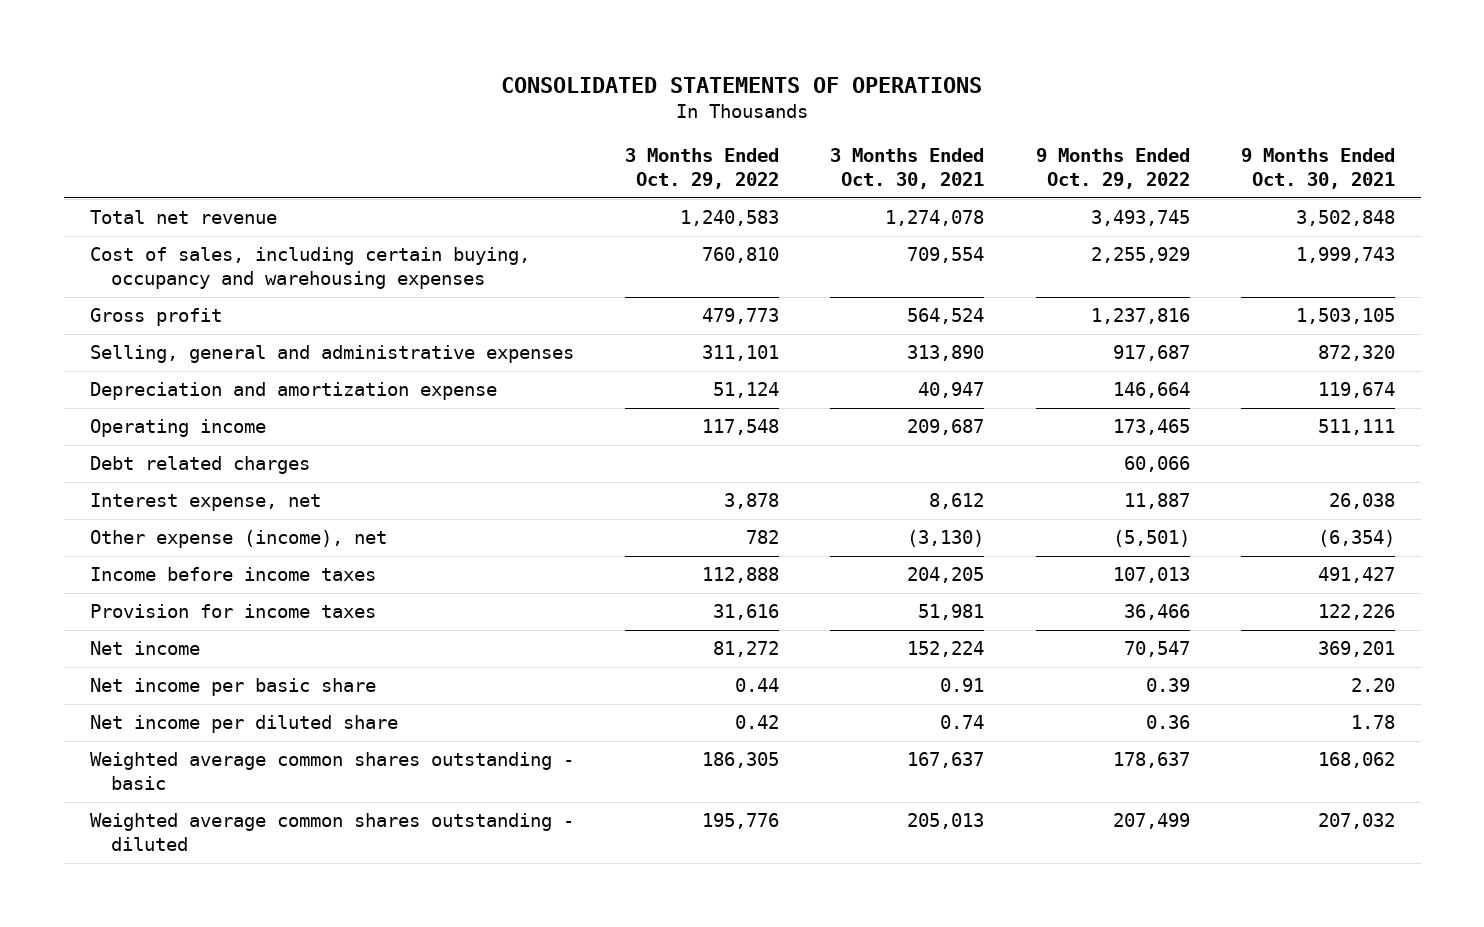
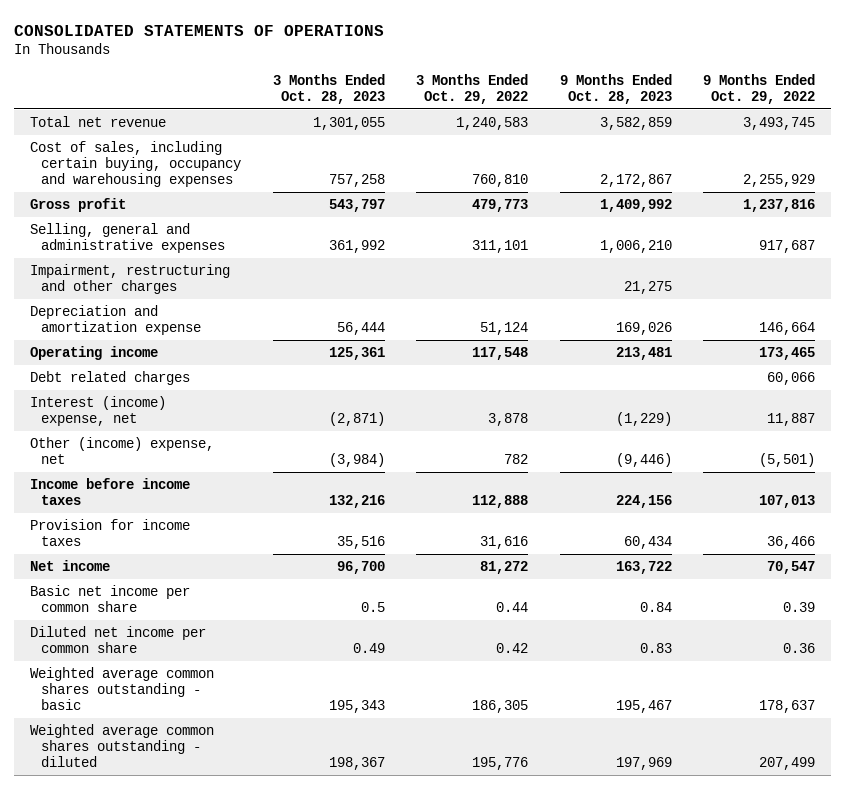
[830,147,985,189] 3 Months Ended Oct. 30, 2021 -> none
[1240,147,1395,189] 9 Months Ended Oct. 30, 2021 -> none
none -> [272,74,385,105] 3 Months Ended Oct. 28, 2023
none -> [559,74,672,105] 9 Months Ended Oct. 28, 2023
none -> [29,263,230,294] Impairment, restructuring and other charges
[89,493,321,512] Interest expense, net -> [29,395,166,426] Interest (income) expense, net
[89,530,387,549] Other expense (income), net -> [29,436,214,464] Other (income) expense, net
[89,678,376,697] Net income per basic share -> [29,584,190,612] Basic net income per common share
[89,715,398,734] Net income per diluted share -> [29,625,206,653] Diluted net income per common share

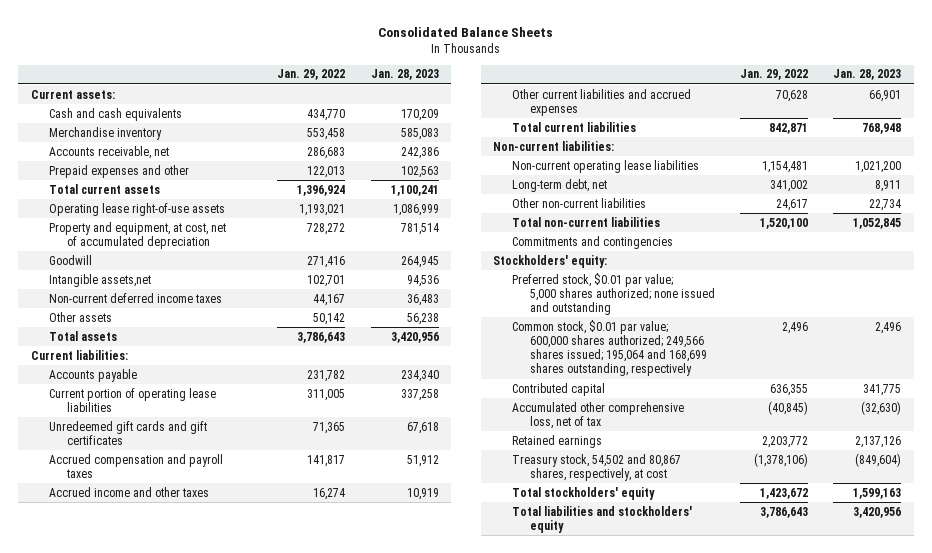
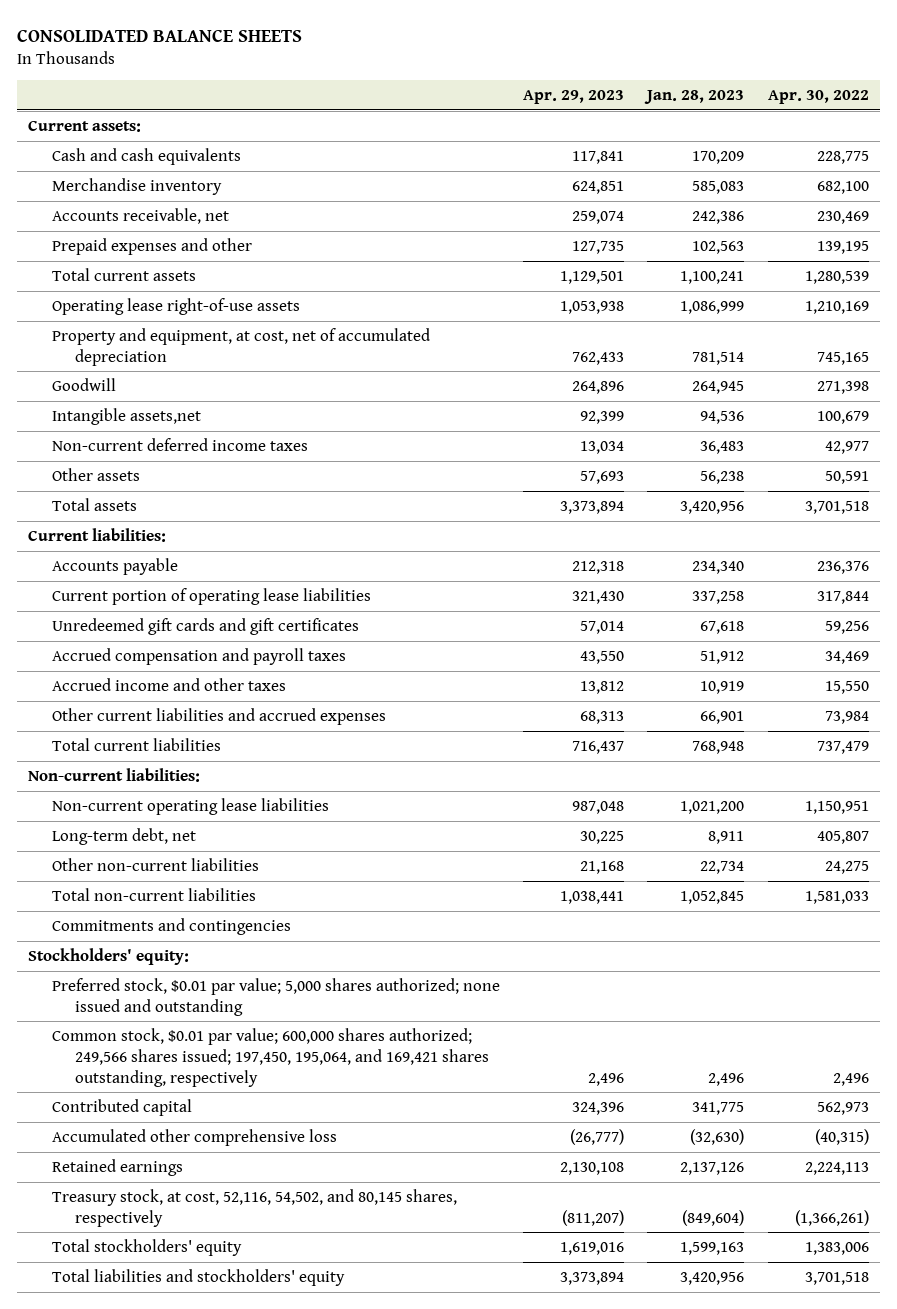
[378,26,554,37] Consolidated Balance Sheets -> [16,29,302,43] CONSOLIDATED BALANCE SHEETS
[277,69,346,81] Jan. 29, 2022 -> none
none -> [523,90,625,105] Apr. 29, 2023
none -> [767,90,869,105] Apr. 30, 2022
[511,319,707,377] Common stock, $0.01 par value; 600,000 shares authorized; 249,566 shares issued; 195,064 and 168,699 shares outstanding, respectively -> [51,1027,490,1087] Common stock, $0.01 par value; 600,000 shares authorized; 249,566 shares issued; 197,450, 195,064, and 169,421 shares outstanding, respectively
[511,401,684,429] Accumulated other comprehensive loss, net of tax -> [51,1128,337,1146] Accumulated other comprehensive loss
[511,453,681,481] Treasury stock, 54,502 and 80,867 shares, respectively, at cost -> [51,1188,457,1227] Treasury stock, at cost, 52,116, 54,502, and 80,145 shares, respectively

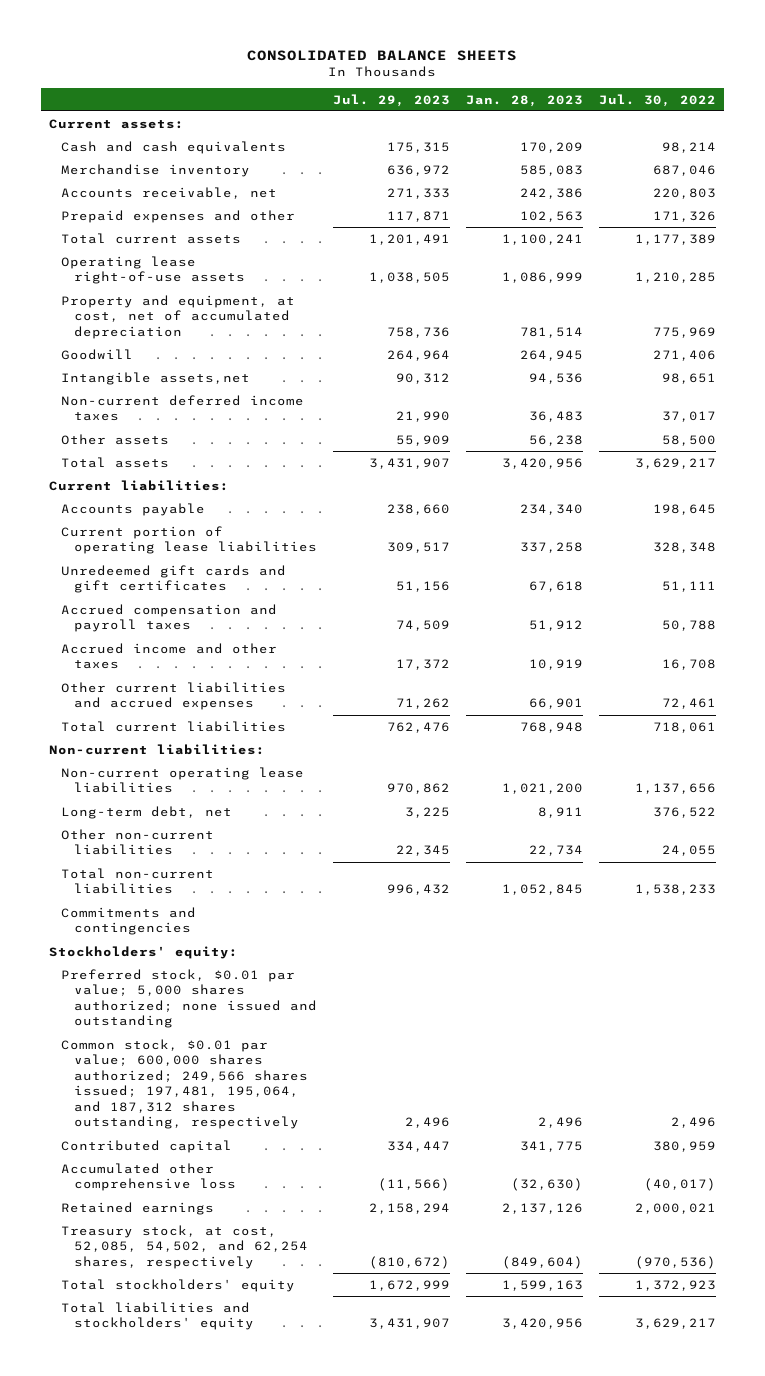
[523,90,625,105] Apr. 29, 2023 -> none
[767,90,869,105] Apr. 30, 2022 -> none
none -> [332,93,450,107] Jul. 29, 2023
none -> [598,93,716,107] Jul. 30, 2022
[51,1027,490,1087] Common stock, $0.01 par value; 600,000 shares authorized; 249,566 shares issued; 197,450, 195,064, and 169,421 shares outstanding, respectively -> [61,1038,308,1130] Common stock, $0.01 par value; 600,000 shares authorized; 249,566 shares issued; 197,481, 195,064, and 187,312 shares outstanding, respectively
[51,1188,457,1227] Treasury stock, at cost, 52,116, 54,502, and 80,145 shares, respectively -> [61,1224,308,1269] Treasury stock, at cost, 52,085, 54,502, and 62,254 shares, respectively

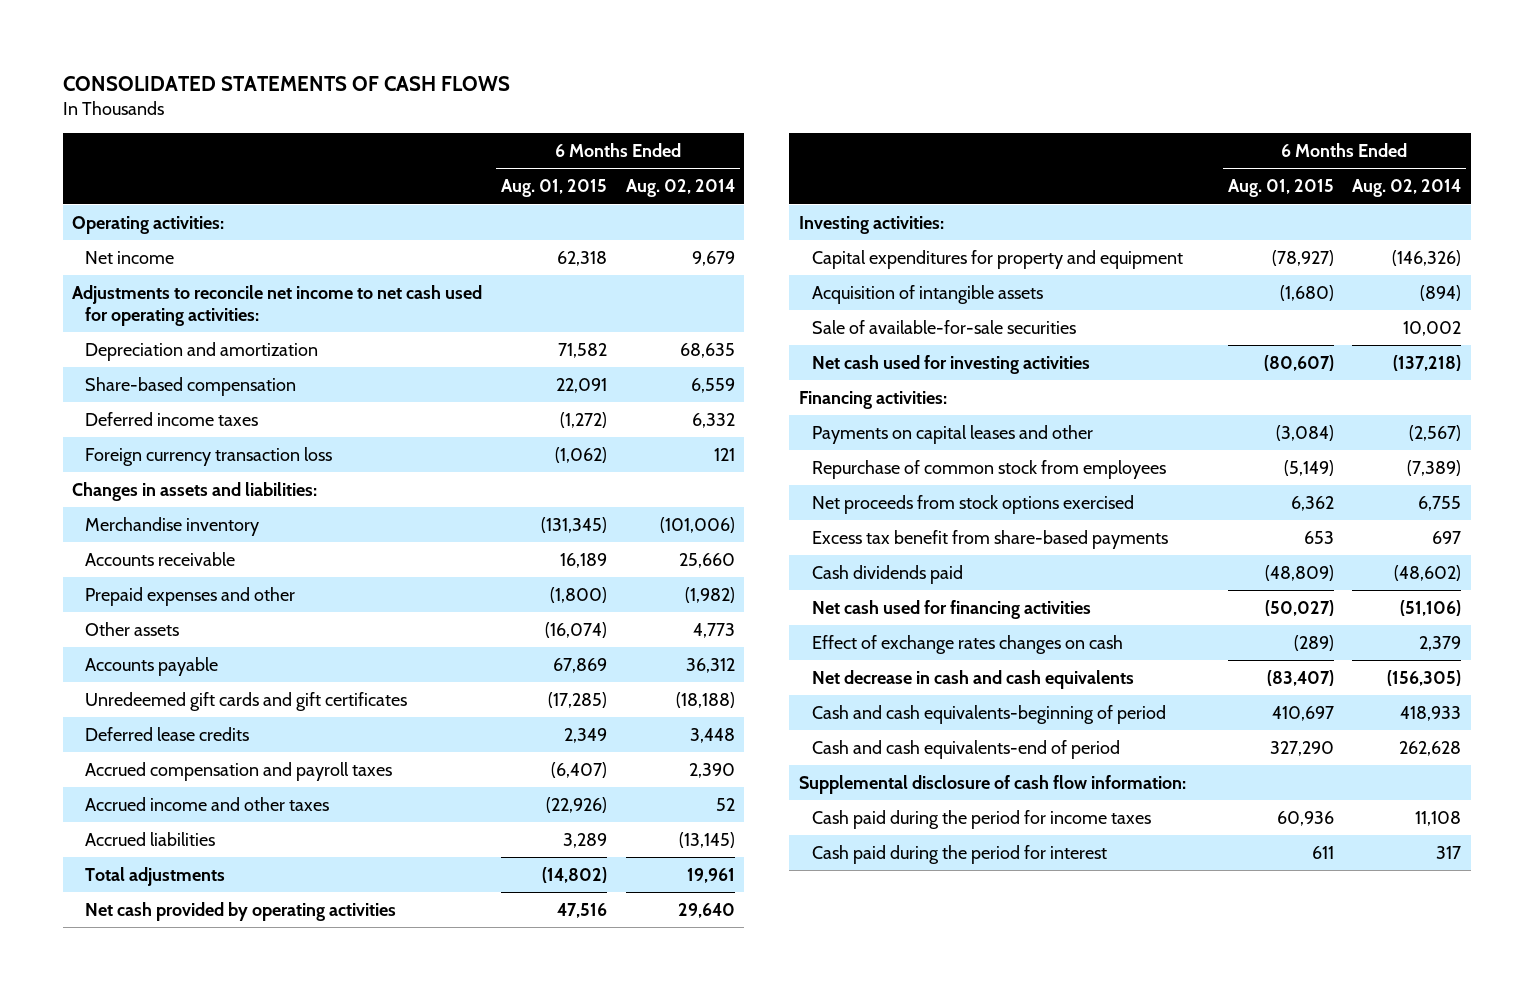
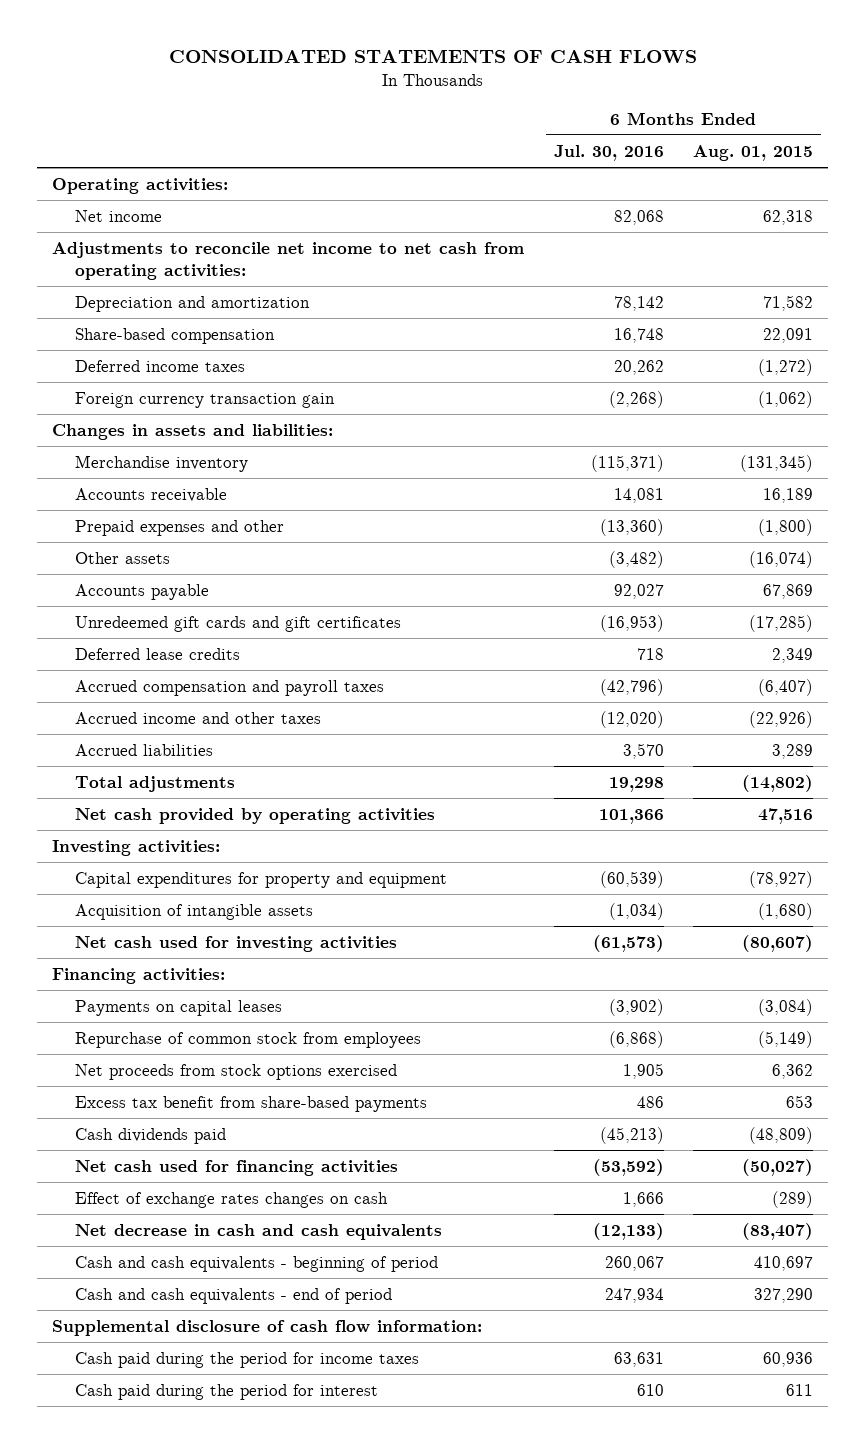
[625,179,735,198] Aug. 02, 2014 -> none
none -> [553,145,664,162] Jul. 30, 2016
[72,285,483,327] Adjustments to reconcile net income to net cash used for operating activities: -> [52,242,525,280] Adjustments to reconcile net income to net cash from operating activities:
[85,447,333,467] Foreign currency transaction loss -> [74,392,335,409] Foreign currency transaction gain
[811,320,1076,335] Sale of available-for-sale securities -> none
[811,425,1093,445] Payments on capital leases and other -> [74,1000,282,1017] Payments on capital leases
[811,705,1166,725] Cash and cash equivalents-beginning of period -> [74,1256,438,1273] Cash and cash equivalents - beginning of period
[811,740,1120,760] Cash and cash equivalents-end of period -> [74,1288,392,1305] Cash and cash equivalents - end of period

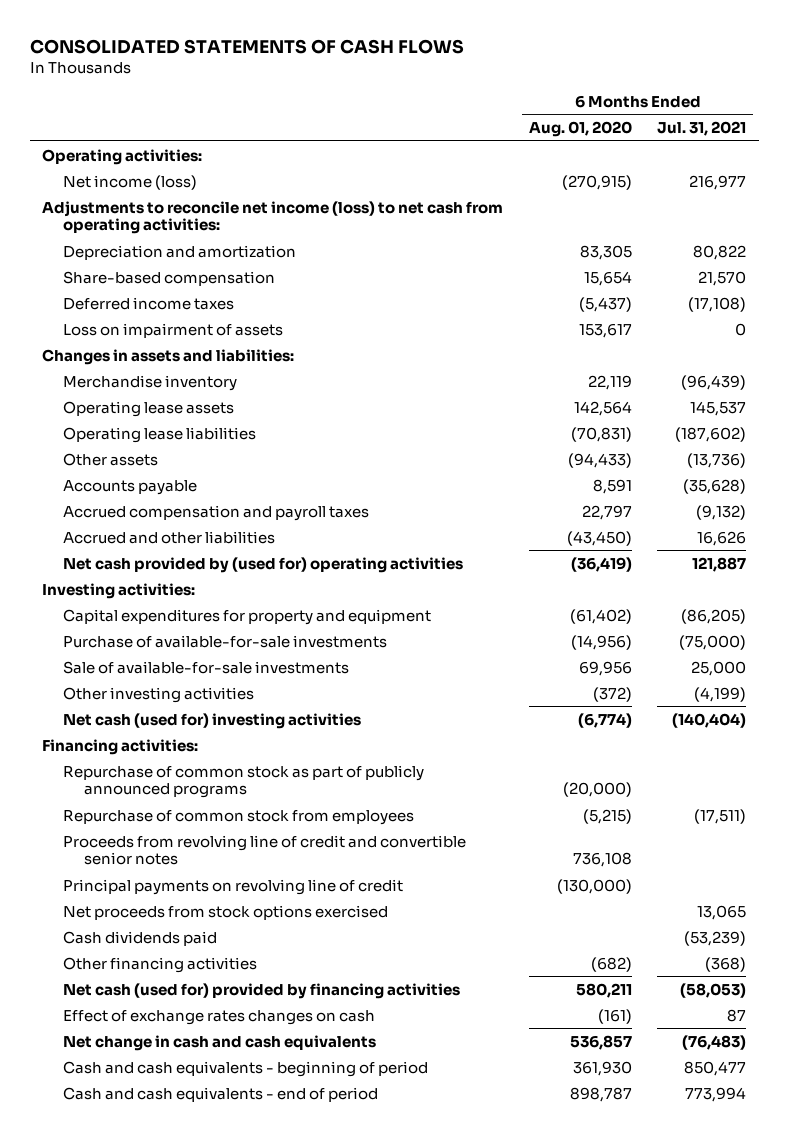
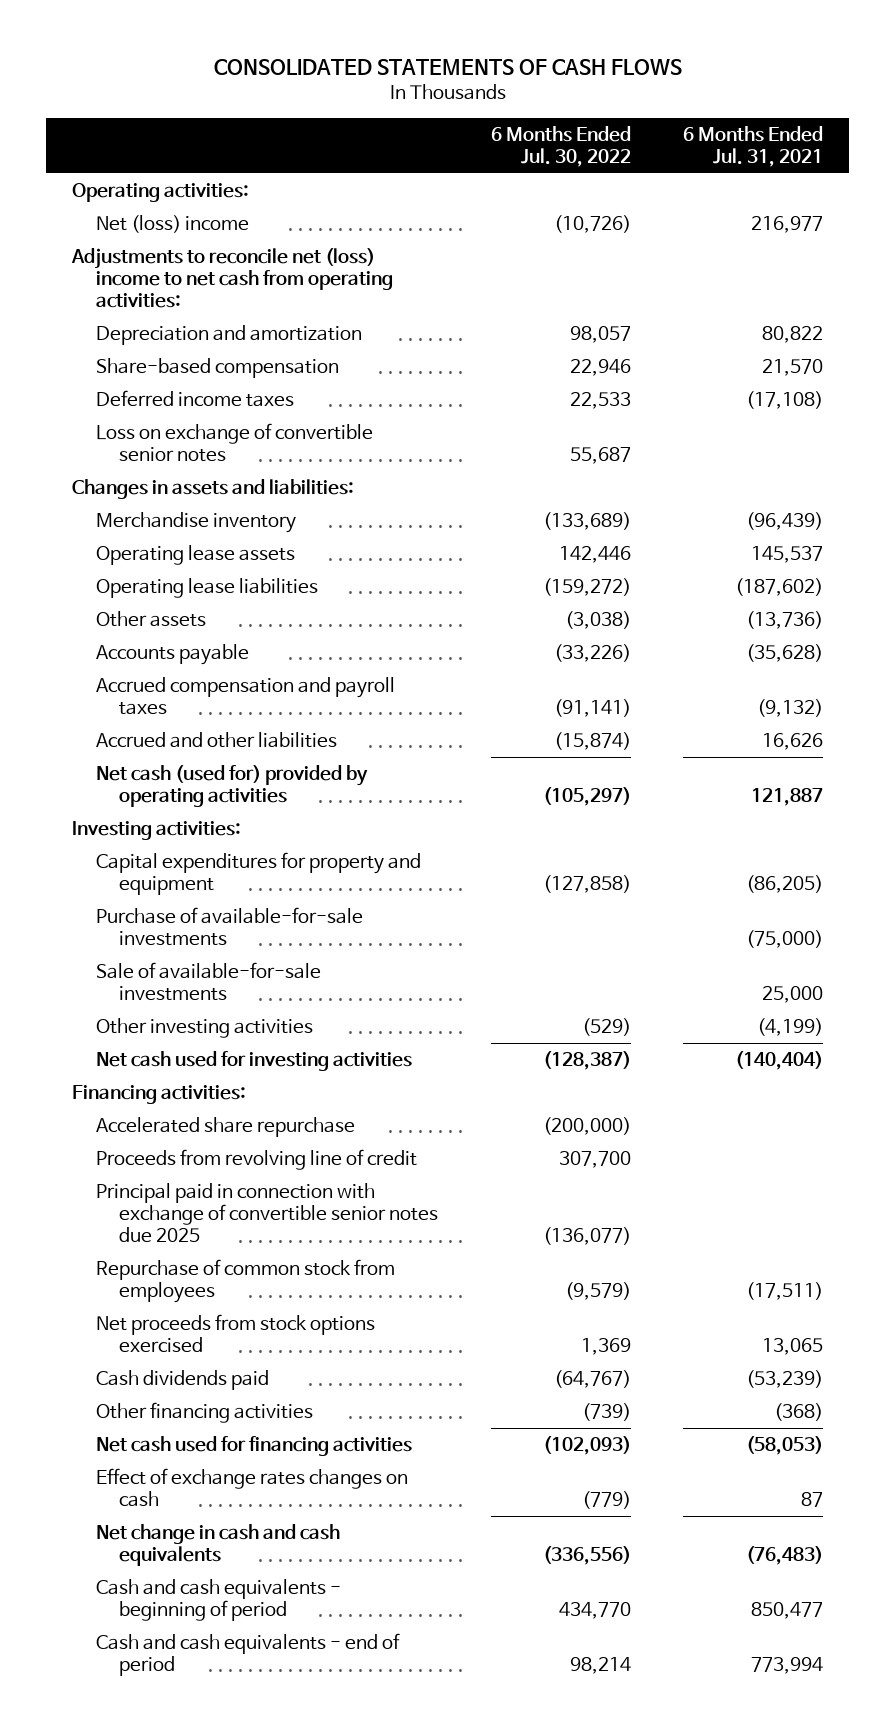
[528,121,632,138] Aug. 01, 2020 -> none
none -> [490,125,631,167] 6 Months Ended Jul. 30, 2022
[63,174,198,190] Net income (loss) -> [95,215,249,234] Net (loss) income
[42,200,504,234] Adjustments to reconcile net income (loss) to net cash from operating activities: -> [71,248,393,308] Adjustments to reconcile net (loss) income to net cash from operating activities:
[63,322,284,338] Loss on impairment of assets -> none
none -> [95,423,373,462] Loss on exchange of convertible senior notes
[63,556,464,573] Net cash provided by (used for) operating activities -> [95,765,368,807] Net cash (used for) provided by operating activities
[63,712,362,729] Net cash (used for) investing activities -> [95,1051,412,1072] Net cash used for investing activities
[63,764,425,798] Repurchase of common stock as part of publicly announced programs -> none
none -> [95,1117,355,1138] Accelerated share repurchase
none -> [95,1149,417,1171] Proceeds from revolving line of credit
none -> [95,1183,439,1243] Principal paid in connection with exchange of convertible senior notes due 2025
[63,834,467,865] Proceeds from revolving line of credit and convertible senior notes -> none
[63,878,404,895] Principal payments on revolving line of credit -> none
[63,982,461,999] Net cash (used for) provided by financing activities -> [95,1436,412,1457] Net cash used for financing activities

